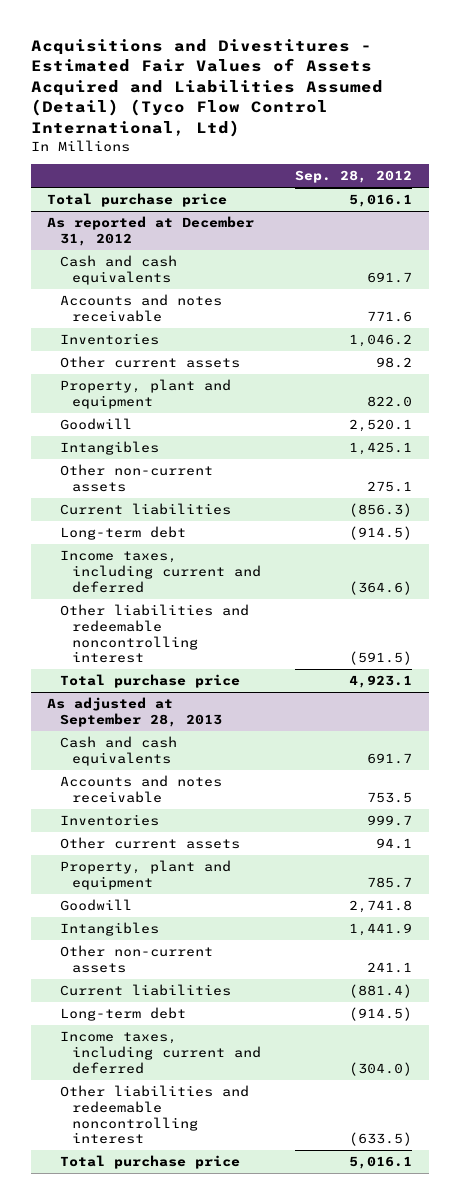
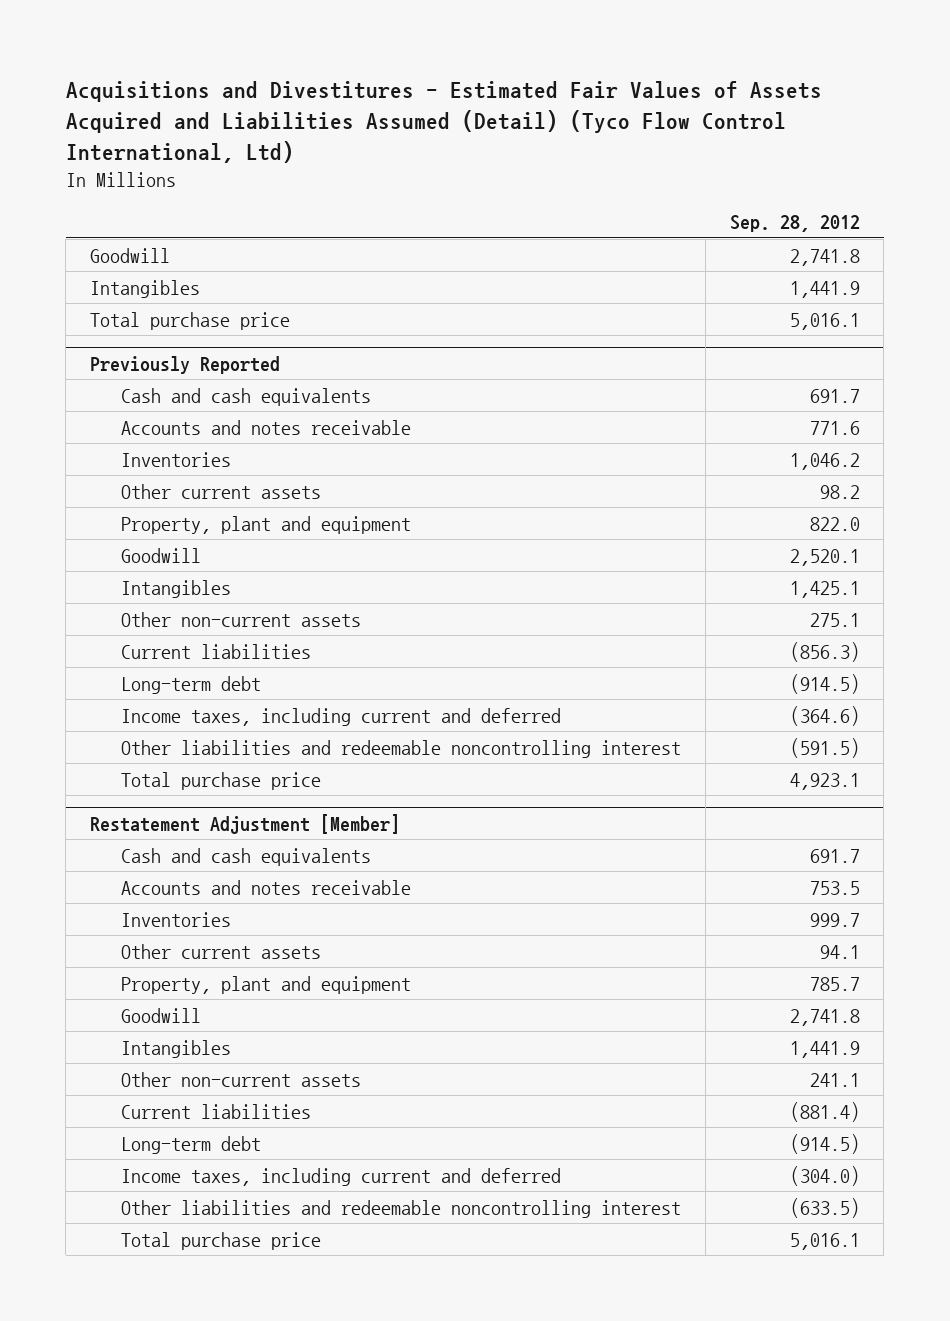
none -> [90,247,171,263] Goodwill
none -> [90,279,201,298] Intangibles
[47,216,255,246] As reported at December 31, 2012 -> none
none -> [90,355,281,374] Previously Reported
[47,697,222,727] As adjusted at September 28, 2013 -> none
none -> [90,813,401,834] Restatement Adjustment [Member]

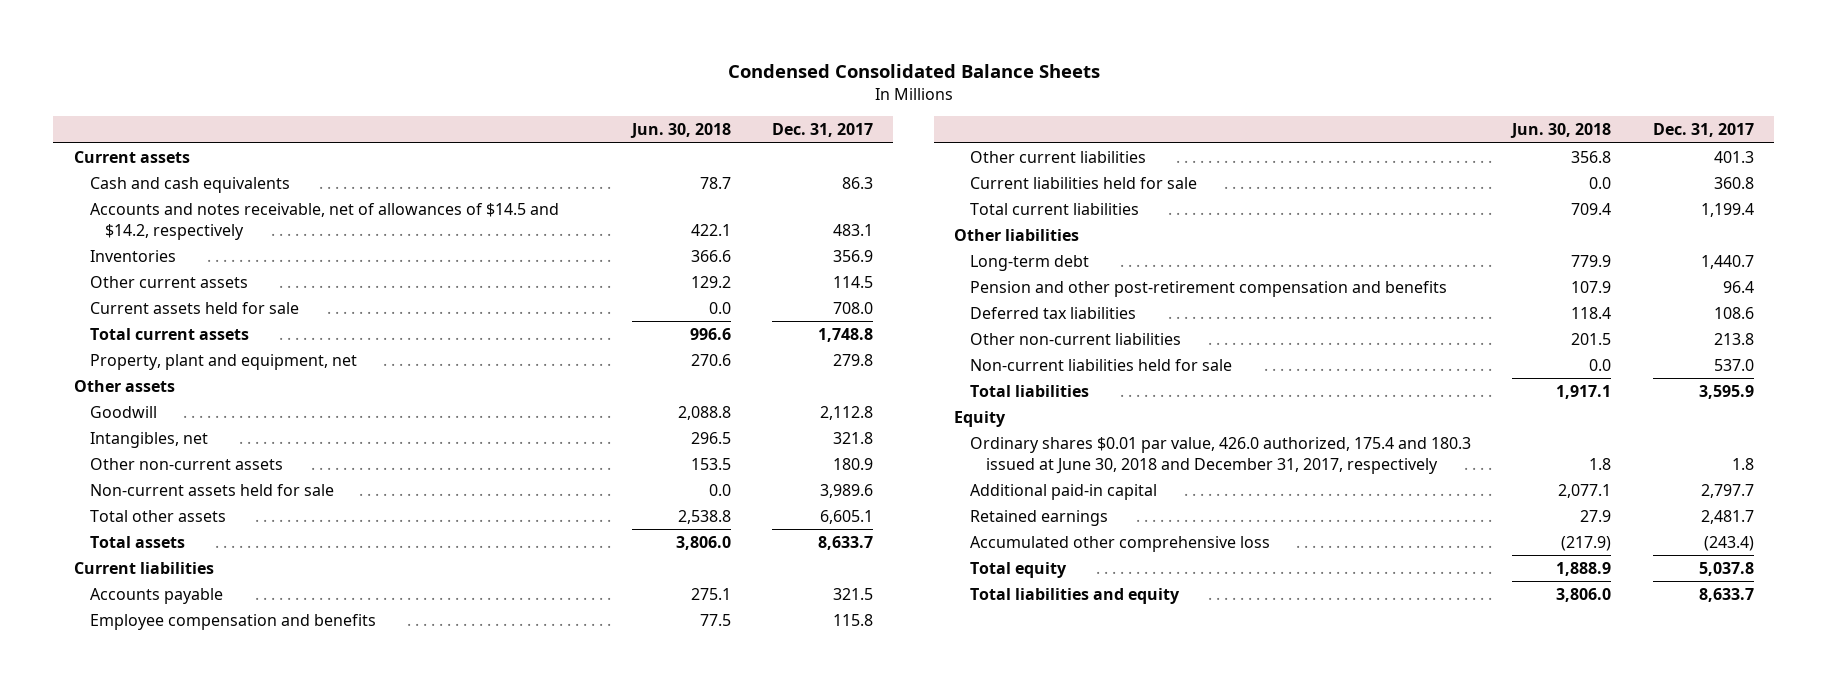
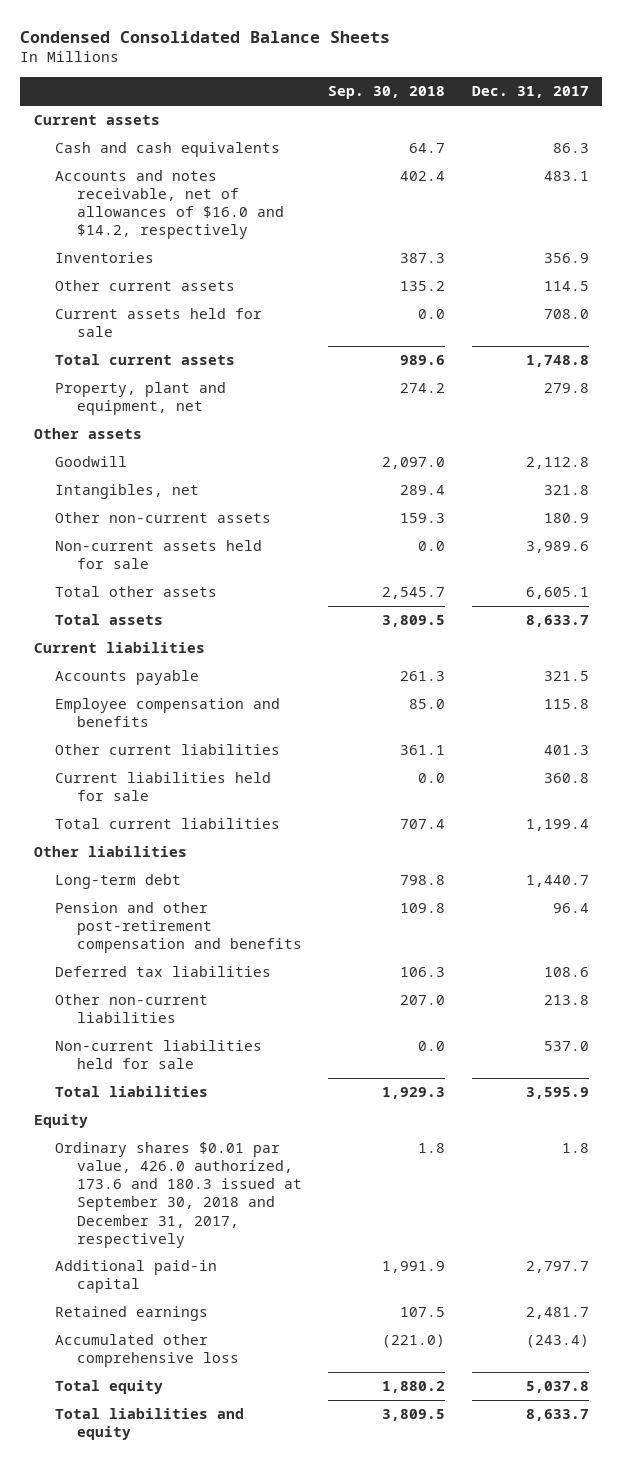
[629,123,731,139] Jun. 30, 2018 -> none
none -> [328,86,446,100] Sep. 30, 2018
[89,203,559,240] Accounts and notes receivable, net of allowances of $14.5 and $14.2, respectively -> [55,170,284,240] Accounts and notes receivable, net of allowances of $16.0 and $14.2, respectively
[970,437,1472,474] Ordinary shares $0.01 par value, 426.0 authorized, 175.4 and 180.3 issued at June 30, 2018 and December 31, 2017, respectively -> [55,1142,302,1248] Ordinary shares $0.01 par value, 426.0 authorized, 173.6 and 180.3 issued at September 30, 2018 and December 31, 2017, respectively

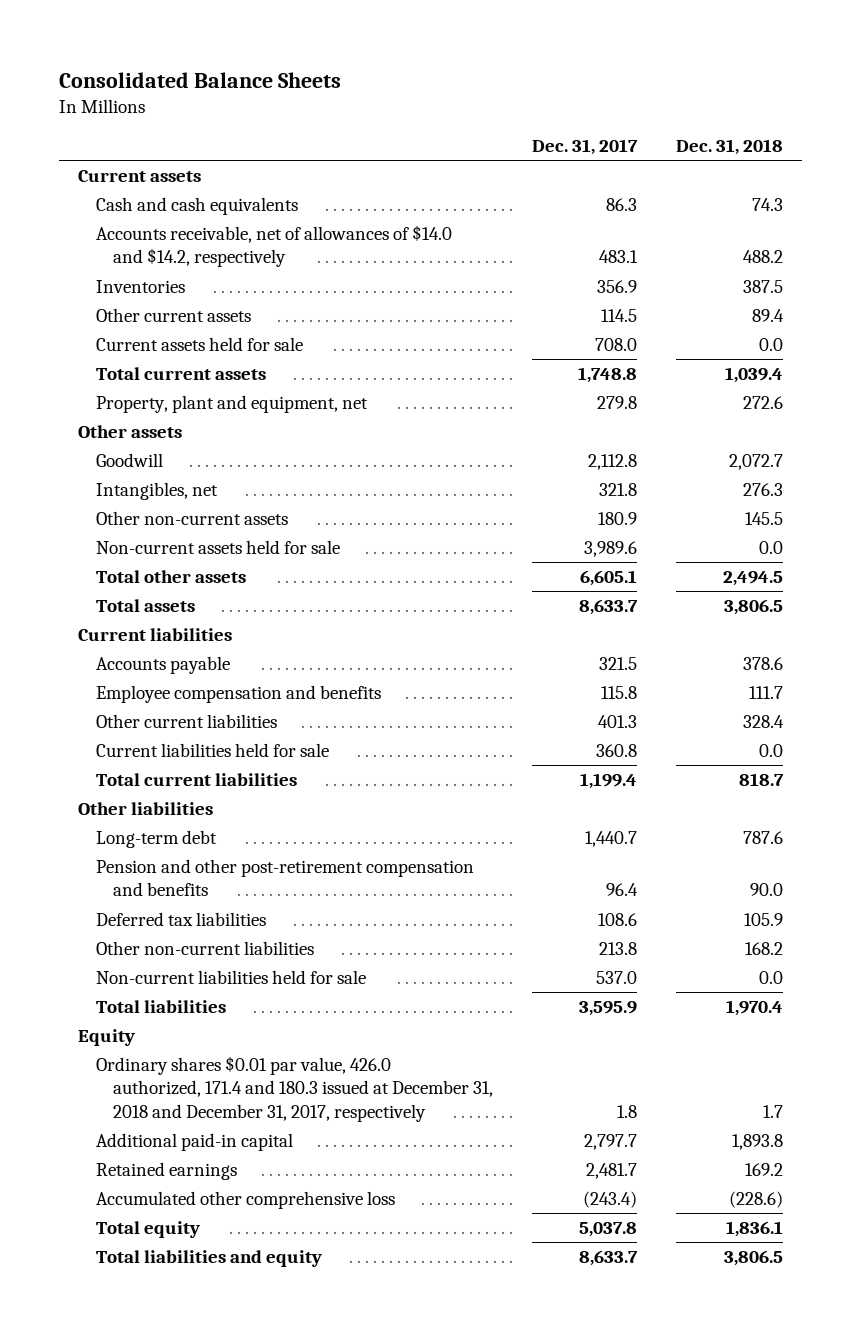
[20,30,391,43] Condensed Consolidated Balance Sheets -> [58,71,341,88] Consolidated Balance Sheets
[328,86,446,100] Sep. 30, 2018 -> none
none -> [675,139,783,156] Dec. 31, 2018
[55,170,284,240] Accounts and notes receivable, net of allowances of $16.0 and $14.2, respectively -> [95,224,452,268] Accounts receivable, net of allowances of $14.0 and $14.2, respectively
[55,1142,302,1248] Ordinary shares $0.01 par value, 426.0 authorized, 173.6 and 180.3 issued at September 30, 2018 and December 31, 2017, respectively -> [95,1055,494,1123] Ordinary shares $0.01 par value, 426.0 authorized, 171.4 and 180.3 issued at December 31, 2018 and December 31, 2017, respectively

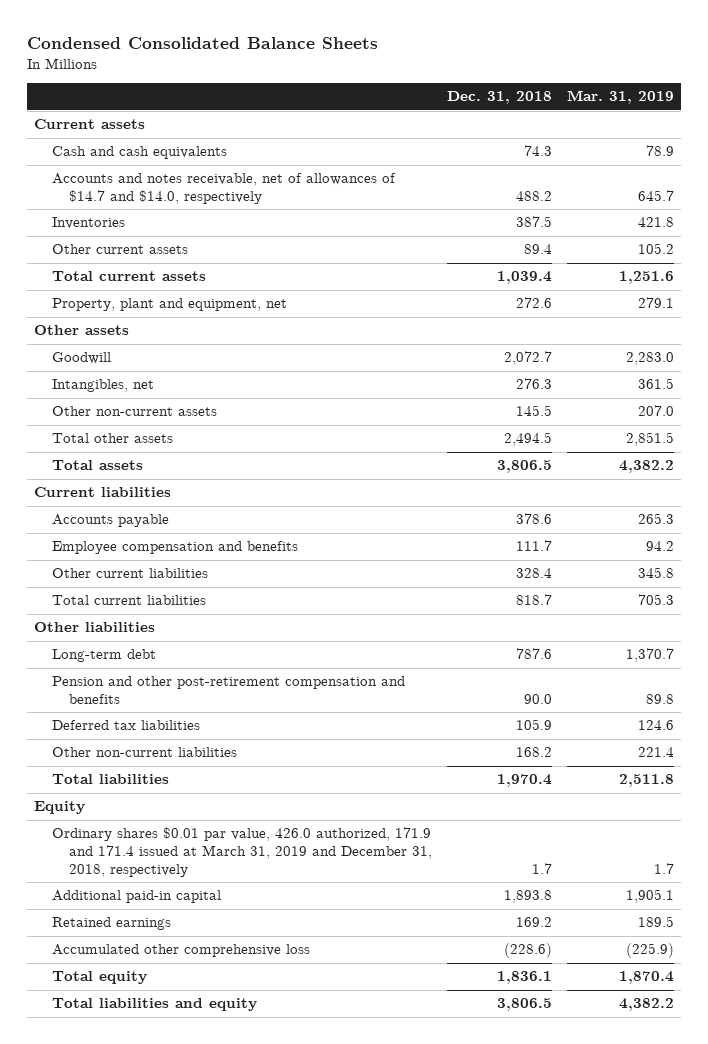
[58,71,341,88] Consolidated Balance Sheets -> [27,37,379,50] Condensed Consolidated Balance Sheets
[532,139,639,156] Dec. 31, 2017 -> none
none -> [566,90,674,105] Mar. 31, 2019
[95,224,452,268] Accounts receivable, net of allowances of $14.0 and $14.2, respectively -> [51,173,396,204] Accounts and notes receivable, net of allowances of $14.7 and $14.0, respectively
[95,336,303,351] Current assets held for sale -> none
[95,539,340,554] Non-current assets held for sale -> none
[95,742,329,757] Current liabilities held for sale -> none
[95,969,366,984] Non-current liabilities held for sale -> none
[95,1055,494,1123] Ordinary shares $0.01 par value, 426.0 authorized, 171.4 and 180.3 issued at December 31, 2018 and December 31, 2017, respectively -> [51,827,433,877] Ordinary shares $0.01 par value, 426.0 authorized, 171.9 and 171.4 issued at March 31, 2019 and December 31, 2018, respectively

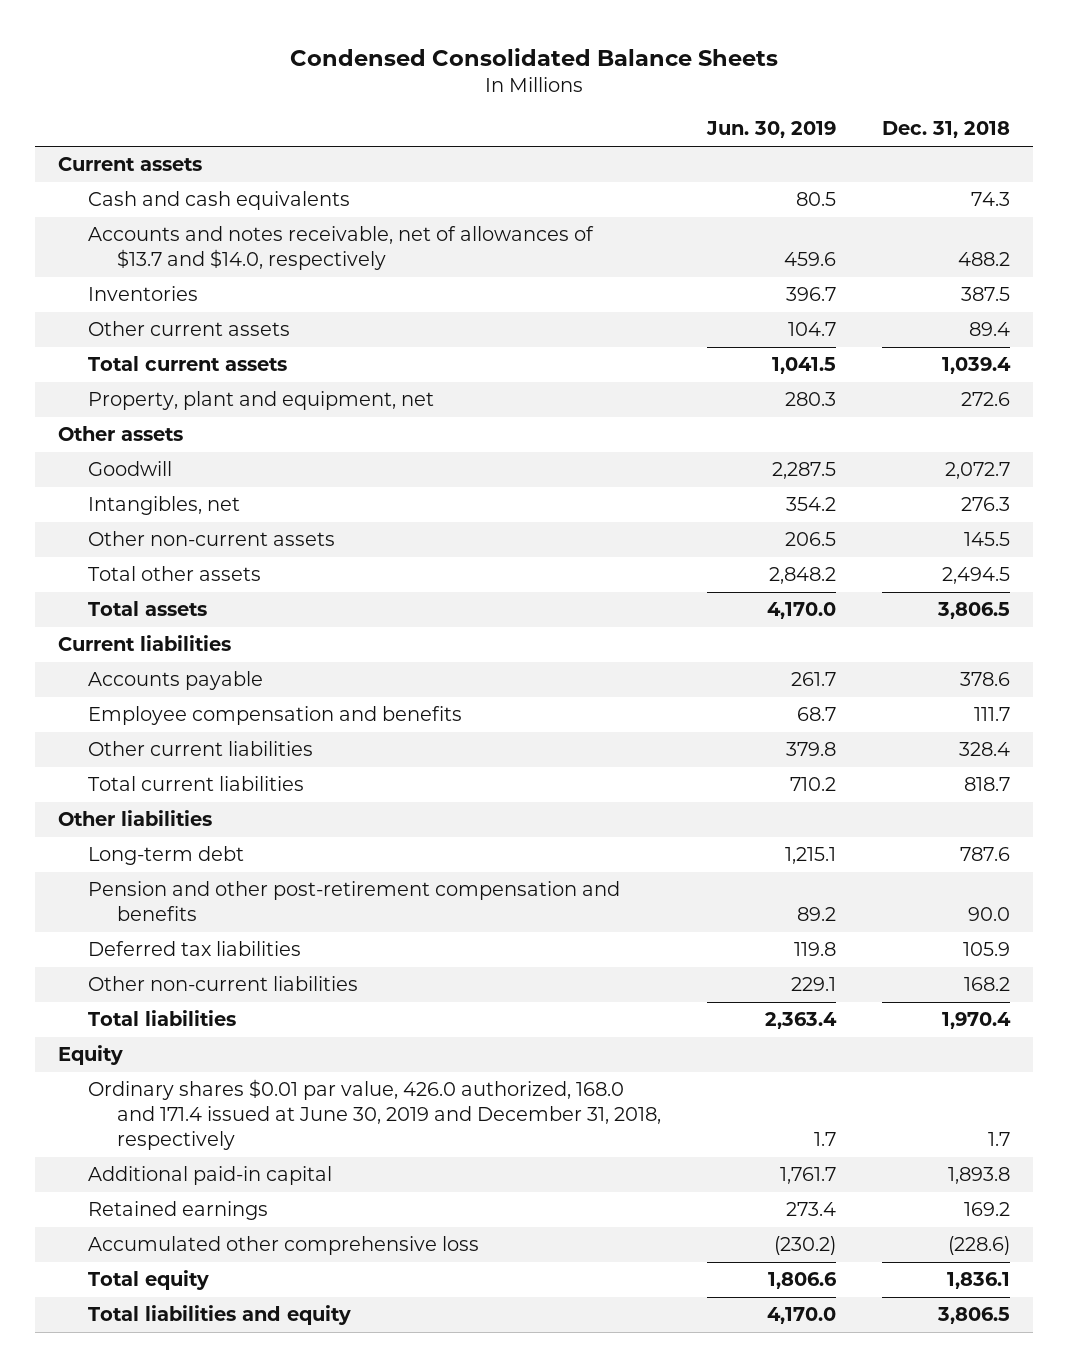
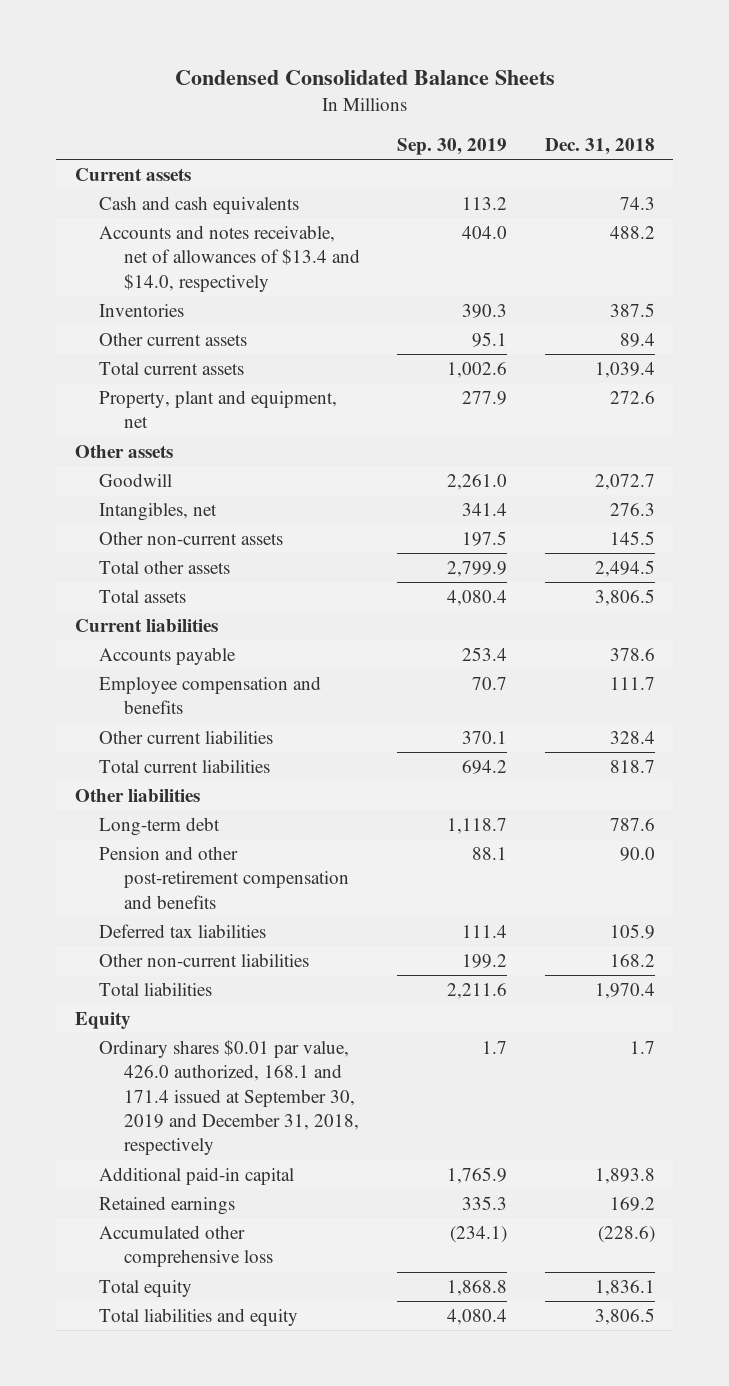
[706,121,837,139] Jun. 30, 2019 -> none
none -> [397,137,508,155] Sep. 30, 2019
[87,226,594,271] Accounts and notes receivable, net of allowances of $13.7 and $14.0, respectively -> [99,224,360,292] Accounts and notes receivable, net of allowances of $13.4 and $14.0, respectively
[87,1079,662,1151] Ordinary shares $0.01 par value, 426.0 authorized, 168.0 and 171.4 issued at June 30, 2019 and December 31, 2018, respectively -> [99,1039,359,1156] Ordinary shares $0.01 par value, 426.0 authorized, 168.1 and 171.4 issued at September 30, 2019 and December 31, 2018, respectively

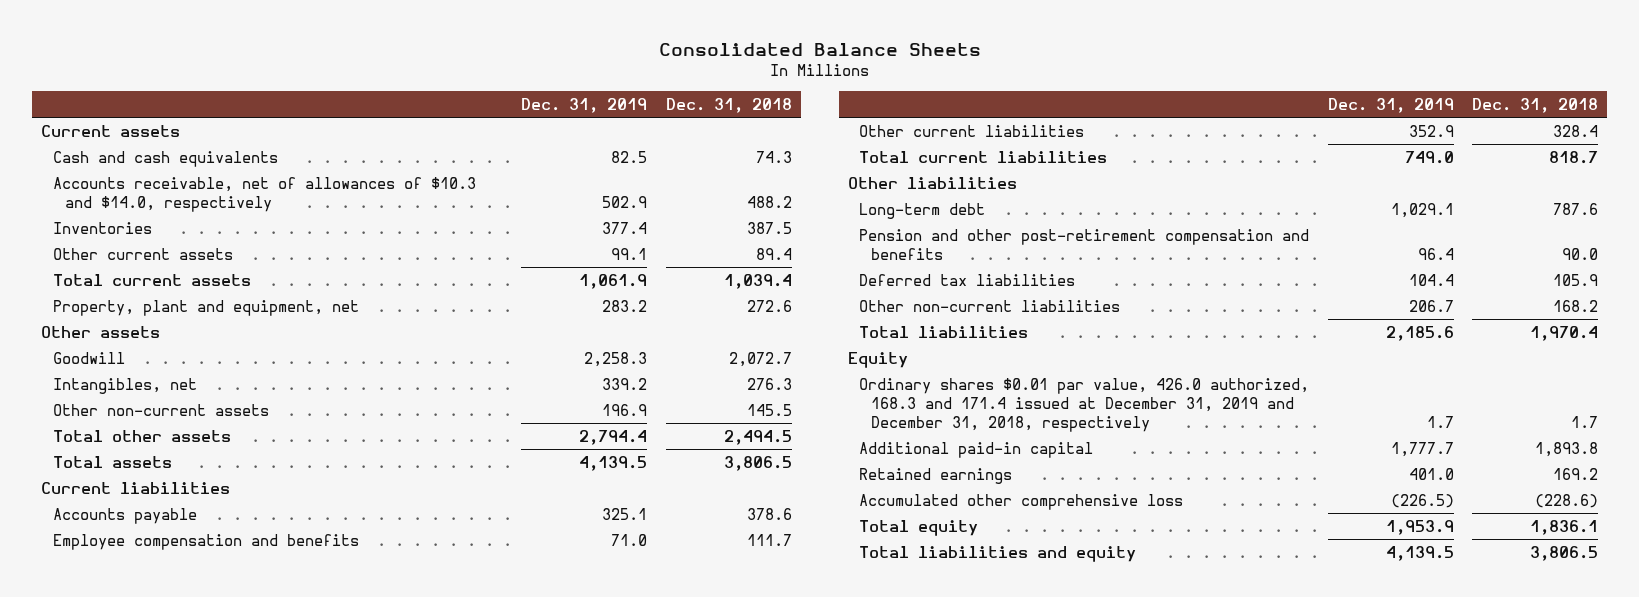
[174,70,555,86] Condensed Consolidated Balance Sheets -> [658,42,981,56] Consolidated Balance Sheets
[397,137,508,155] Sep. 30, 2019 -> none
none -> [521,97,648,113] Dec. 31, 2019
[99,224,360,292] Accounts and notes receivable, net of allowances of $13.4 and $14.0, respectively -> [53,176,477,212] Accounts receivable, net of allowances of $10.3 and $14.0, respectively
[99,1039,359,1156] Ordinary shares $0.01 par value, 426.0 authorized, 168.1 and 171.4 issued at September 30, 2019 and December 31, 2018, respectively -> [859,377,1310,432] Ordinary shares $0.01 par value, 426.0 authorized, 168.3 and 171.4 issued at December 31, 2019 and December 31, 2018, respectively

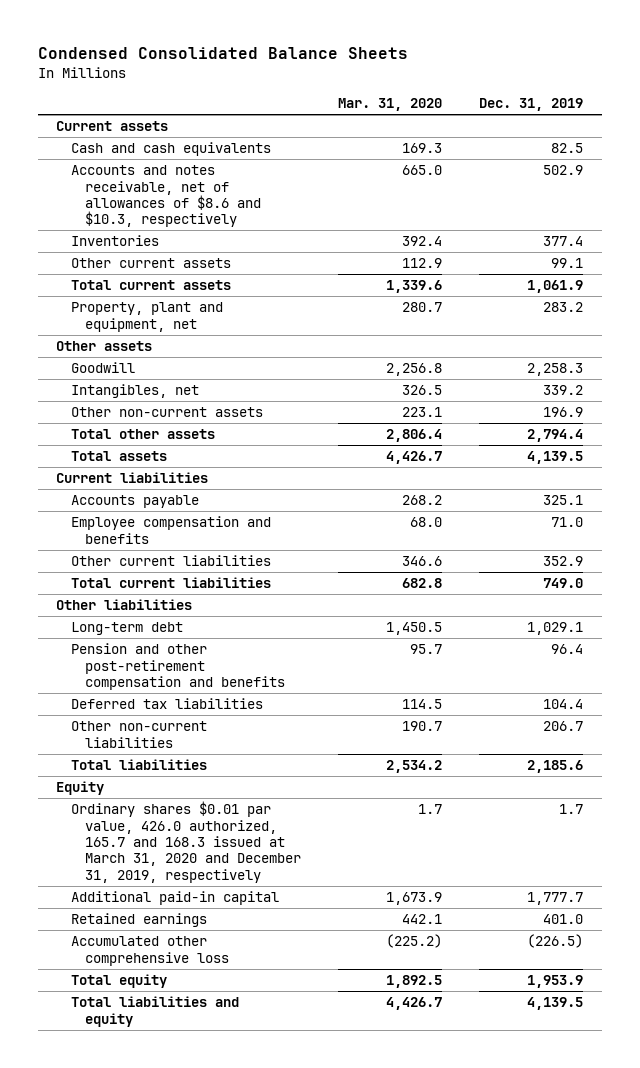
[658,42,981,56] Consolidated Balance Sheets -> [37,47,408,60] Condensed Consolidated Balance Sheets
[665,97,792,113] Dec. 31, 2018 -> none
none -> [338,98,443,112] Mar. 31, 2020
[53,176,477,212] Accounts receivable, net of allowances of $10.3 and $14.0, respectively -> [70,165,261,228] Accounts and notes receivable, net of allowances of $8.6 and $10.3, respectively
[859,377,1310,432] Ordinary shares $0.01 par value, 426.0 authorized, 168.3 and 171.4 issued at December 31, 2019 and December 31, 2018, respectively -> [70,801,301,883] Ordinary shares $0.01 par value, 426.0 authorized, 165.7 and 168.3 issued at March 31, 2020 and December 31, 2019, respectively

